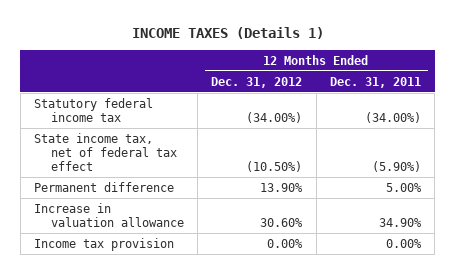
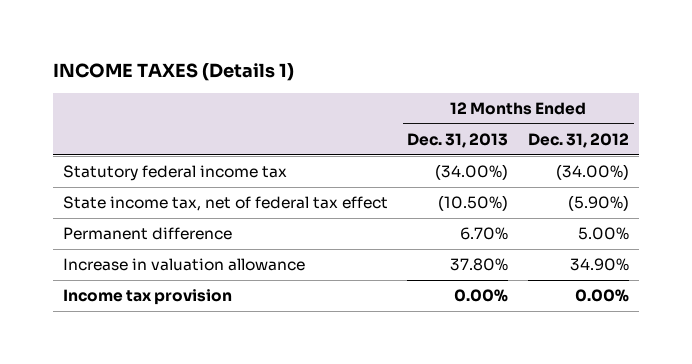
[330,76,422,88] Dec. 31, 2011 -> none
none -> [407,133,509,149] Dec. 31, 2013
[246,161,303,173] (10.50%) -> [568,195,630,212] (5.90%)
[260,182,304,192] 13.90% -> [578,227,630,241] 5.00%
[260,217,304,227] 30.60% -> [570,258,630,272] 34.90%

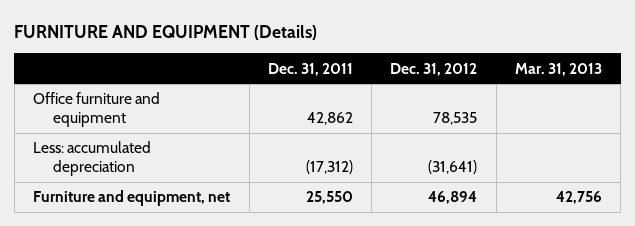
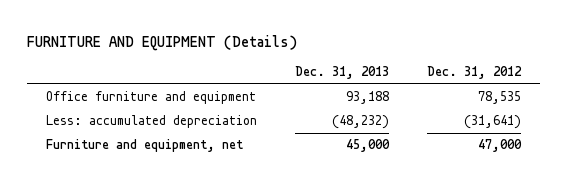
[267,62,353,76] Dec. 31, 2011 -> none
[515,62,603,76] Mar. 31, 2013 -> none
none -> [295,66,390,80] Dec. 31, 2013
[428,191,478,205] 46,894 -> [477,139,522,153] 47,000

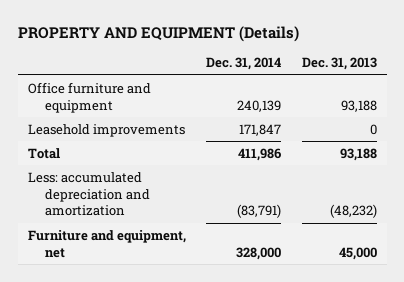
[27,35,298,52] FURNITURE AND EQUIPMENT (Details) -> [17,25,299,42] PROPERTY AND EQUIPMENT (Details)
[426,66,522,80] Dec. 31, 2012 -> none
none -> [206,57,282,71] Dec. 31, 2014
none -> [27,123,185,137] Leasehold improvements
none -> [27,147,60,159] Total
[46,115,258,129] Less: accumulated depreciation -> [27,171,151,217] Less: accumulated depreciation and amortization

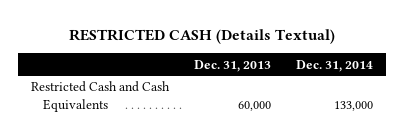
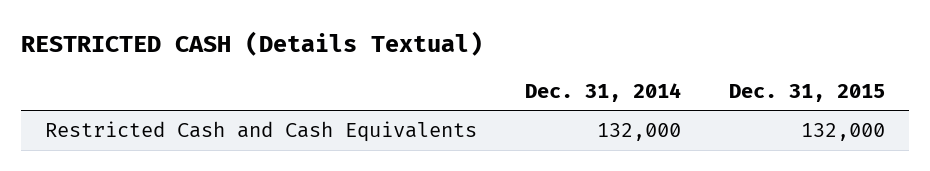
[194,59,272,72] Dec. 31, 2013 -> none
none -> [729,83,886,102] Dec. 31, 2015
[334,100,374,111] 133,000 -> [596,123,681,142] 132,000

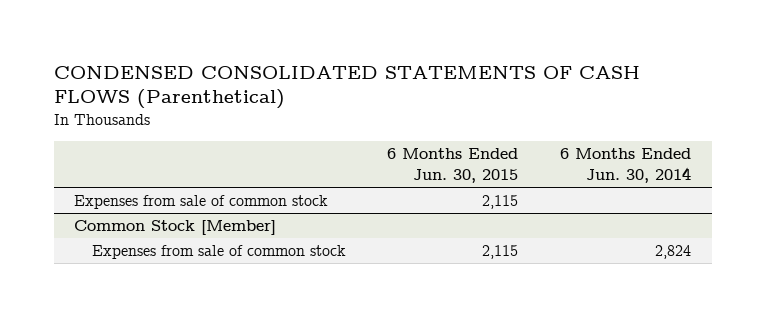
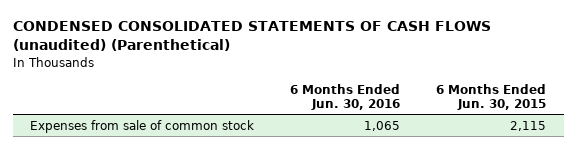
[53,65,640,110] CONDENSED CONSOLIDATED STATEMENTS OF CASH FLOWS (Parenthetical) -> [12,21,491,52] CONDENSED CONSOLIDATED STATEMENTS OF CASH FLOWS (unaudited) (Parenthetical)
[559,148,691,184] 6 Months Ended Jun. 30, 2014 -> none
none -> [290,83,401,111] 6 Months Ended Jun. 30, 2016
[74,220,277,236] Common Stock [Member] -> none
[91,245,346,260] Expenses from sale of common stock -> none

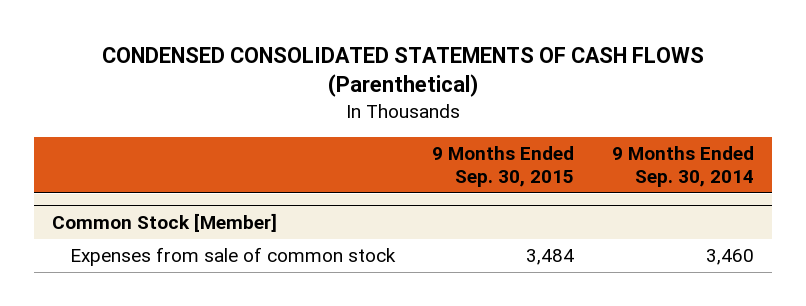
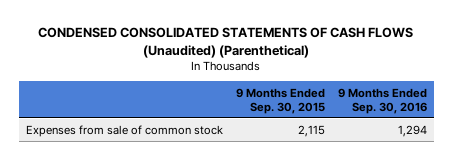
[101,46,704,98] CONDENSED CONSOLIDATED STATEMENTS OF CASH FLOWS (Parenthetical) -> [38,26,414,58] CONDENSED CONSOLIDATED STATEMENTS OF CASH FLOWS (Unaudited) (Parenthetical)
[611,145,754,188] 9 Months Ended Sep. 30, 2014 -> none
none -> [338,87,428,114] 9 Months Ended Sep. 30, 2016
[52,212,278,232] Common Stock [Member] -> none
[526,249,575,266] 3,484 -> [297,125,325,138] 2,115

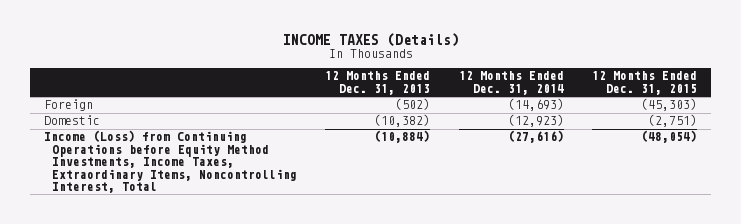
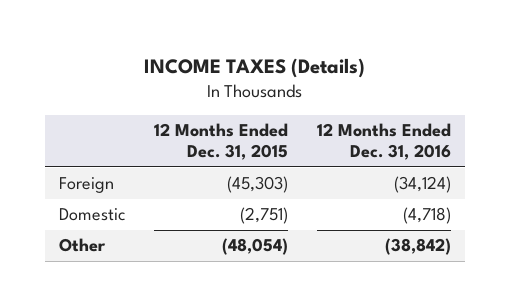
[325,71,431,95] 12 Months Ended Dec. 31, 2013 -> none
[458,71,564,95] 12 Months Ended Dec. 31, 2014 -> none
none -> [316,123,451,161] 12 Months Ended Dec. 31, 2016
[44,130,298,193] Income (Loss) from Continuing Operations before Equity Method Investments, Income Taxes, Extraordinary Items, Noncontrolling Interest, Total -> [59,238,107,253] Other

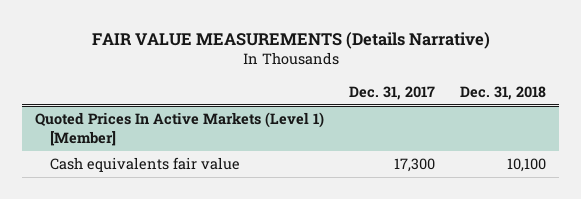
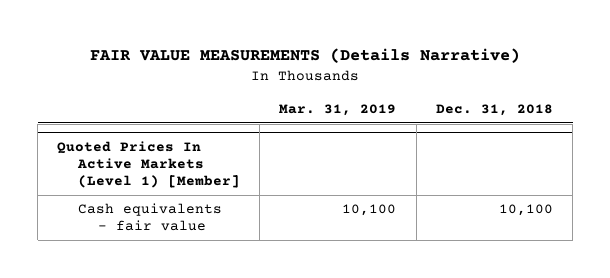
[349,85,436,100] Dec. 31, 2017 -> none
none -> [279,104,397,117] Mar. 31, 2019
[50,157,241,173] Cash equivalents fair value -> [77,203,222,232] Cash equivalents - fair value

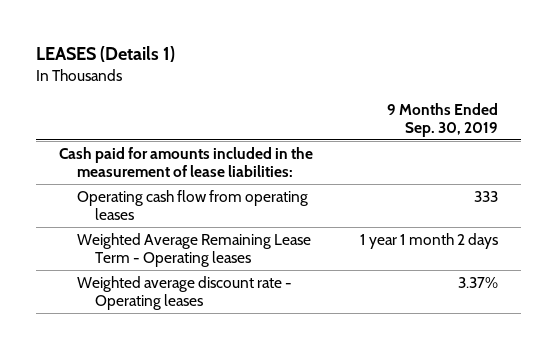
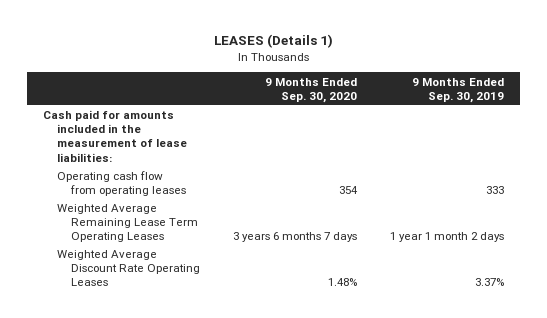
none -> [264,77,357,103] 9 Months Ended Sep. 30, 2020
[77,232,312,267] Weighted Average Remaining Lease Term - Operating leases -> [57,204,198,243] Weighted Average Remaining Lease Term Operating Leases
[77,275,293,310] Weighted average discount rate - Operating leases -> [57,250,200,287] Weighted Average Discount Rate Operating Leases

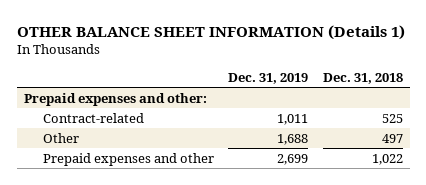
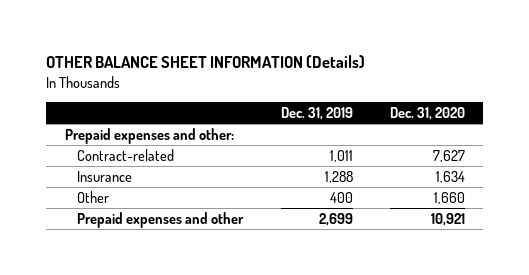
[16,24,405,40] OTHER BALANCE SHEET INFORMATION (Details 1) -> [45,55,365,69] OTHER BALANCE SHEET INFORMATION (Details)
[322,72,403,84] Dec. 31, 2018 -> none
none -> [389,106,465,120] Dec. 31, 2020
none -> [77,170,133,182] Insurance
[277,133,309,145] 1,688 -> [329,191,353,203] 400

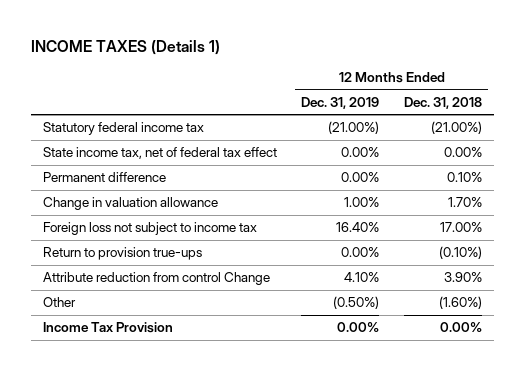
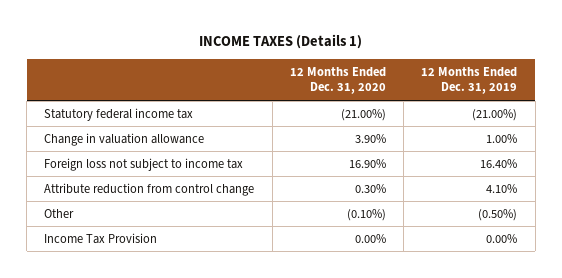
[403,97,482,110] Dec. 31, 2018 -> none
none -> [289,66,386,95] 12 Months Ended Dec. 31, 2020
[43,147,278,160] State income tax, net of federal tax effect -> none
[43,172,167,183] Permanent difference -> none
[43,247,203,261] Return to provision true-ups -> none
[43,272,271,286] Attribute reduction from control Change -> [44,182,255,196] Attribute reduction from control change

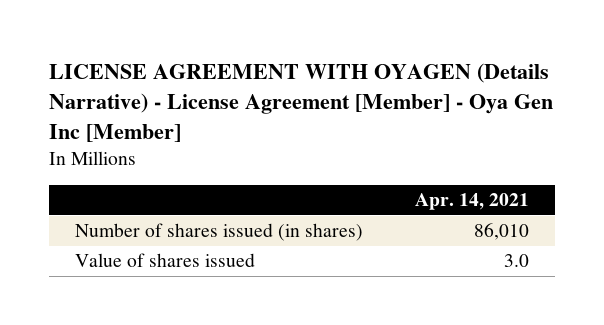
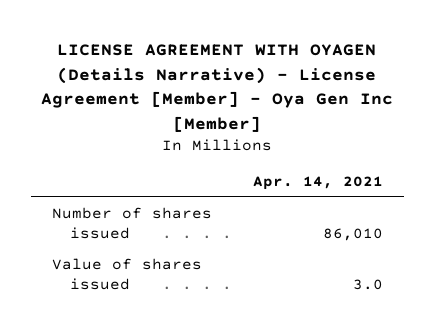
[75,223,364,242] Number of shares issued (in shares) -> [51,206,212,240] Number of shares issued

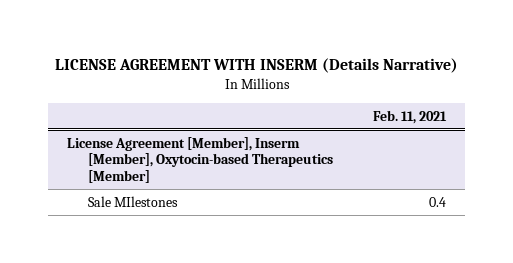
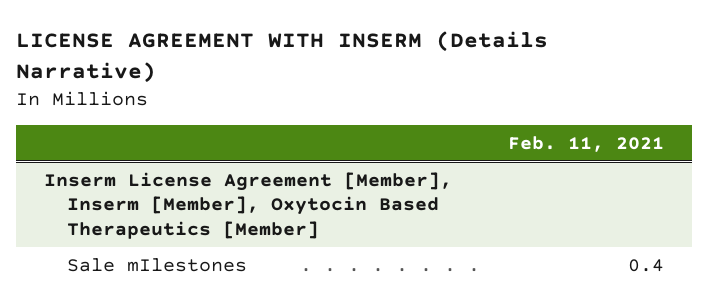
[67,136,334,183] License Agreement [Member], Inserm [Member], Oxytocin-based Therapeutics [Member] -> [44,171,453,239] Inserm License Agreement [Member], Inserm [Member], Oxytocin Based Therapeutics [Member]
[88,195,179,207] Sale MIlestones -> [67,257,248,272] Sale mIlestones

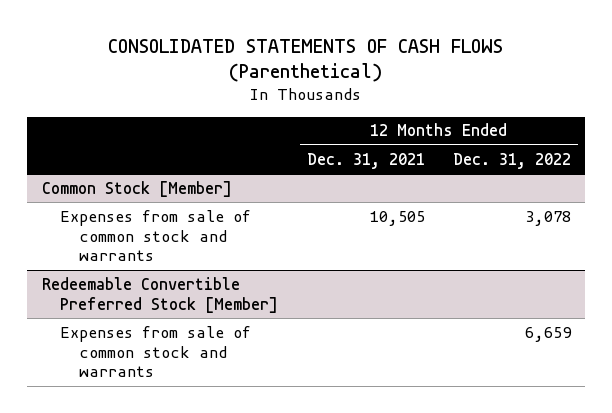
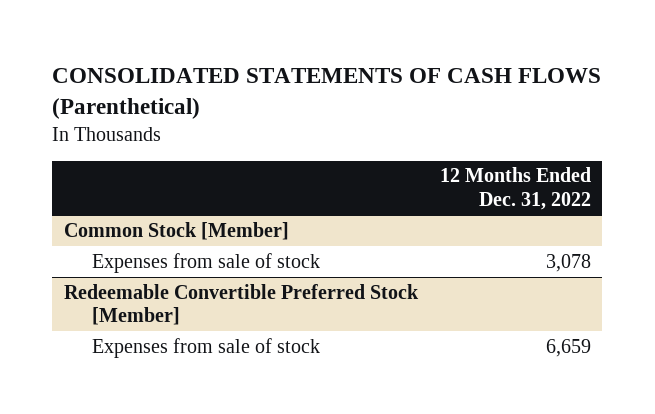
[306,152,425,169] Dec. 31, 2021 -> none
[60,209,252,262] Expenses from sale of common stock and warrants -> [91,252,320,273] Expenses from sale of stock
[60,325,252,378] Expenses from sale of common stock and warrants -> [91,337,320,358] Expenses from sale of stock

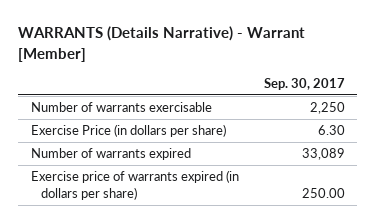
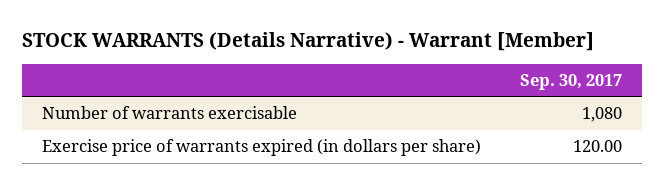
[18,26,306,62] WARRANTS (Details Narrative) - Warrant [Member] -> [21,32,594,52] STOCK WARRANTS (Details Narrative) - Warrant [Member]
[30,124,226,138] Exercise Price (in dollars per share) -> none
[30,148,191,161] Number of warrants expired -> none
[309,102,345,115] 2,250 -> [581,107,622,123] 1,080
[301,188,345,199] 250.00 -> [572,140,622,153] 120.00

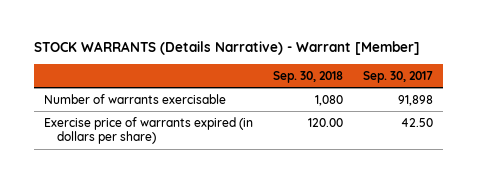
none -> [272,70,343,83] Sep. 30, 2018
[581,107,622,123] 1,080 -> [397,94,433,106] 91,898
[572,140,622,153] 120.00 -> [400,117,433,127] 42.50

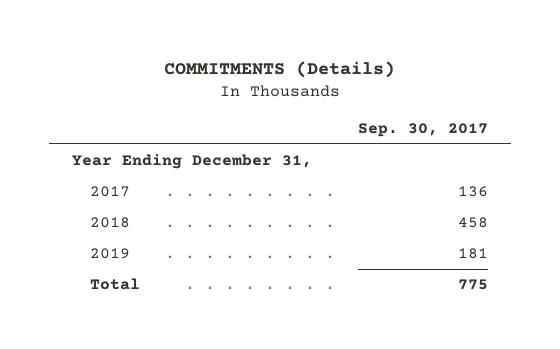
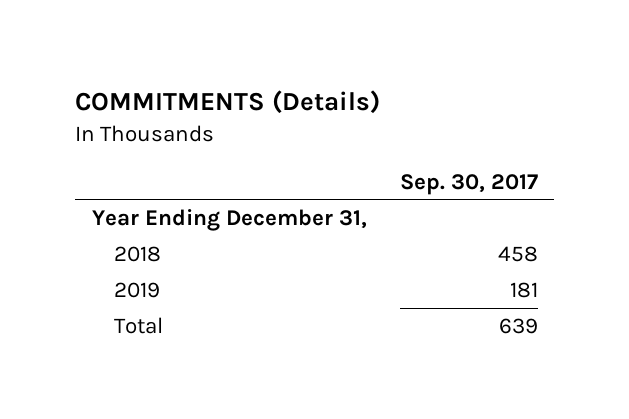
[90,186,131,198] 2017 -> none
[458,279,489,291] 775 -> [498,317,538,334] 639

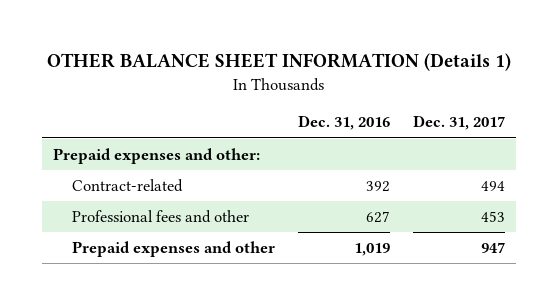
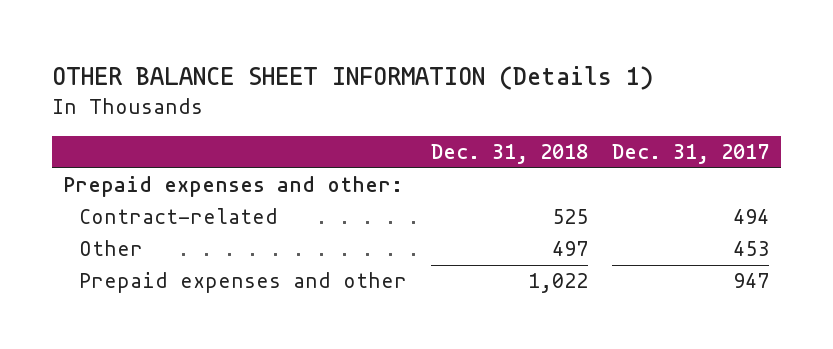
[297,115,390,131] Dec. 31, 2016 -> none
none -> [431,144,589,165] Dec. 31, 2018
[72,210,250,224] Professional fees and other -> [79,240,144,257] Other

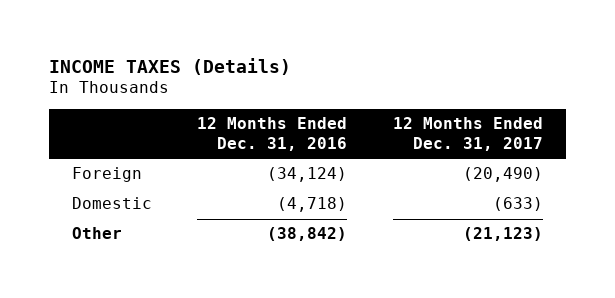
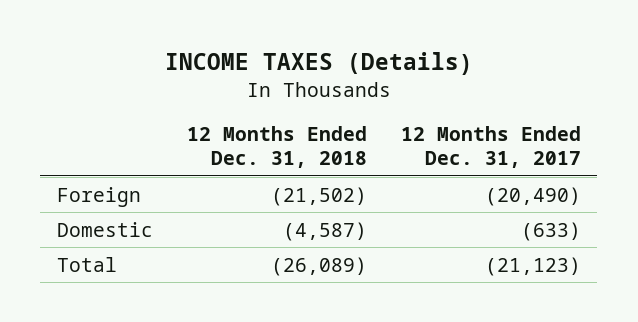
[197,117,348,152] 12 Months Ended Dec. 31, 2016 -> none
none -> [186,125,367,169] 12 Months Ended Dec. 31, 2018
[71,227,122,240] Other -> [57,256,118,272] Total

